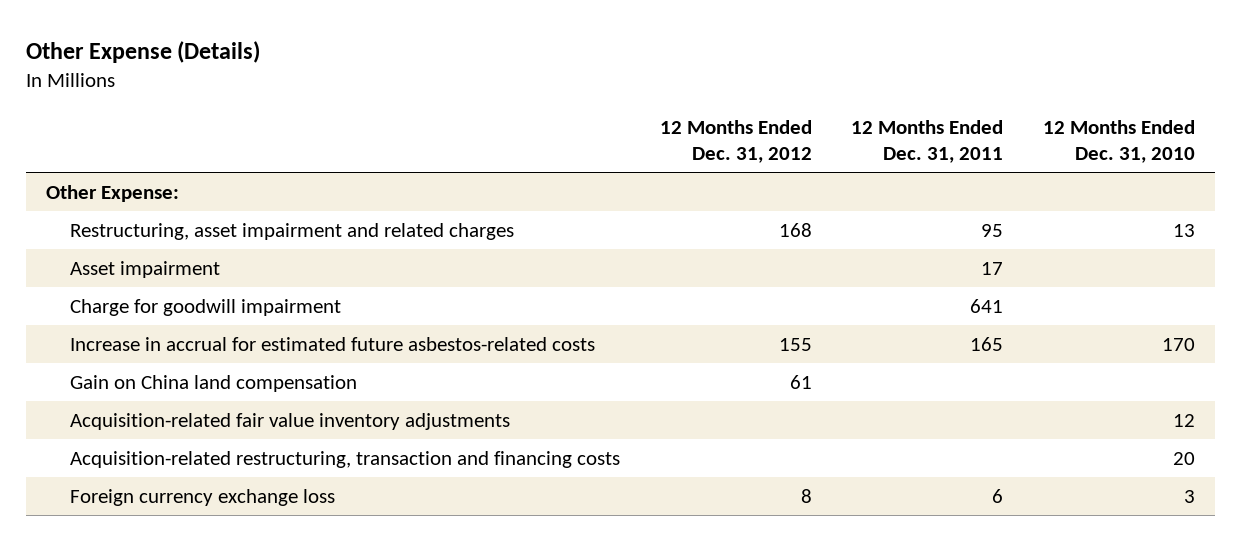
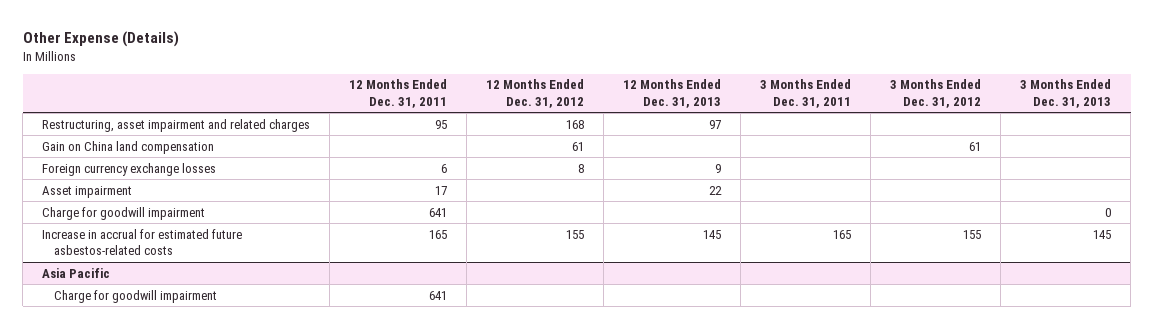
[1042,119,1195,163] 12 Months Ended Dec. 31, 2010 -> none
none -> [623,79,722,109] 12 Months Ended Dec. 31, 2013
none -> [760,79,852,109] 3 Months Ended Dec. 31, 2011
none -> [890,79,982,109] 3 Months Ended Dec. 31, 2012
none -> [1020,79,1112,109] 3 Months Ended Dec. 31, 2013
[46,184,180,202] Other Expense: -> none
[70,374,358,392] Gain on China land compensation -> [42,140,215,154] Gain on China land compensation
none -> [42,162,217,176] Foreign currency exchange losses
[70,412,511,430] Acquisition-related fair value inventory adjustments -> none
[70,450,621,468] Acquisition-related restructuring, transaction and financing costs -> none
[70,488,336,506] Foreign currency exchange loss -> none
none -> [42,267,111,278] Asia Pacific
none -> [54,289,218,303] Charge for goodwill impairment

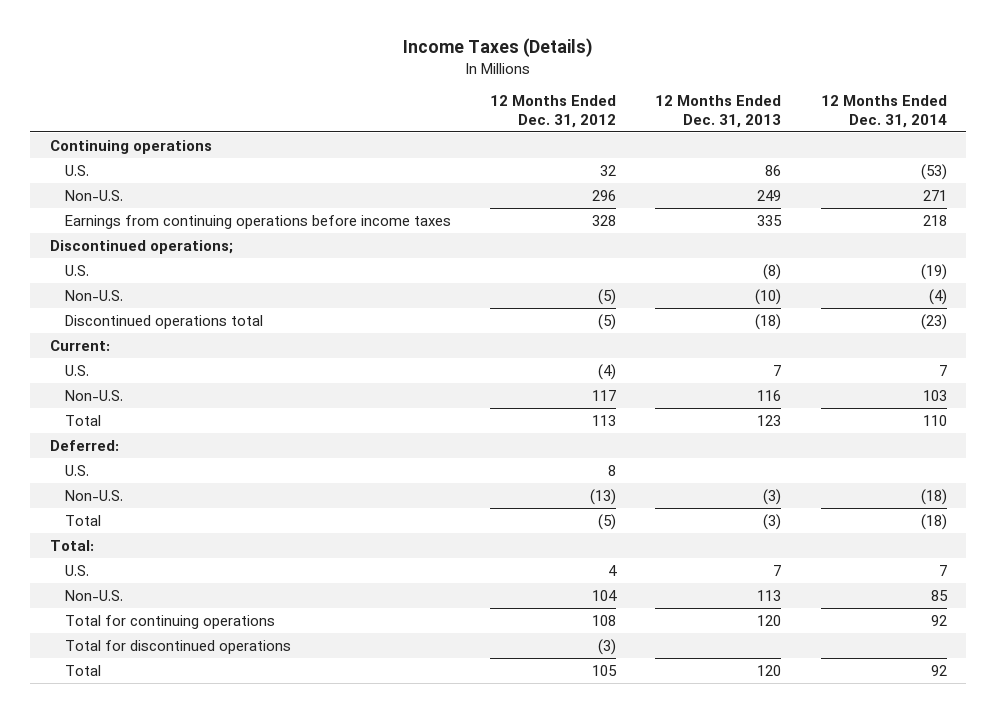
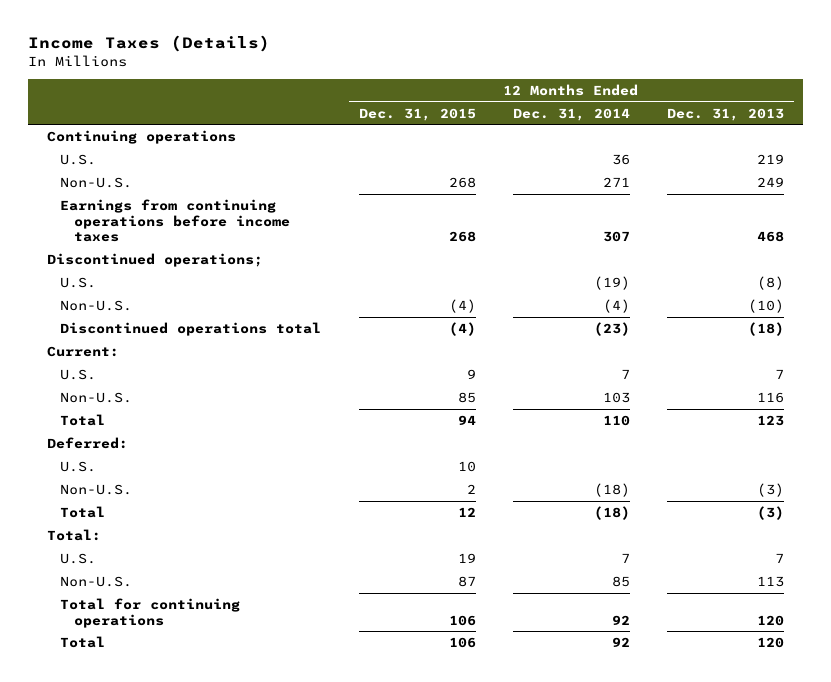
[490,95,617,128] 12 Months Ended Dec. 31, 2012 -> none
none -> [358,107,476,121] Dec. 31, 2015
[765,164,782,176] 86 -> [757,153,785,164] 219
[920,163,947,180] (53) -> [611,153,630,165] 36
[757,214,783,226] 335 -> [757,231,785,243] 468
[922,214,947,226] 218 -> [602,231,630,243] 307
[64,639,291,654] Total for discontinued operations -> none

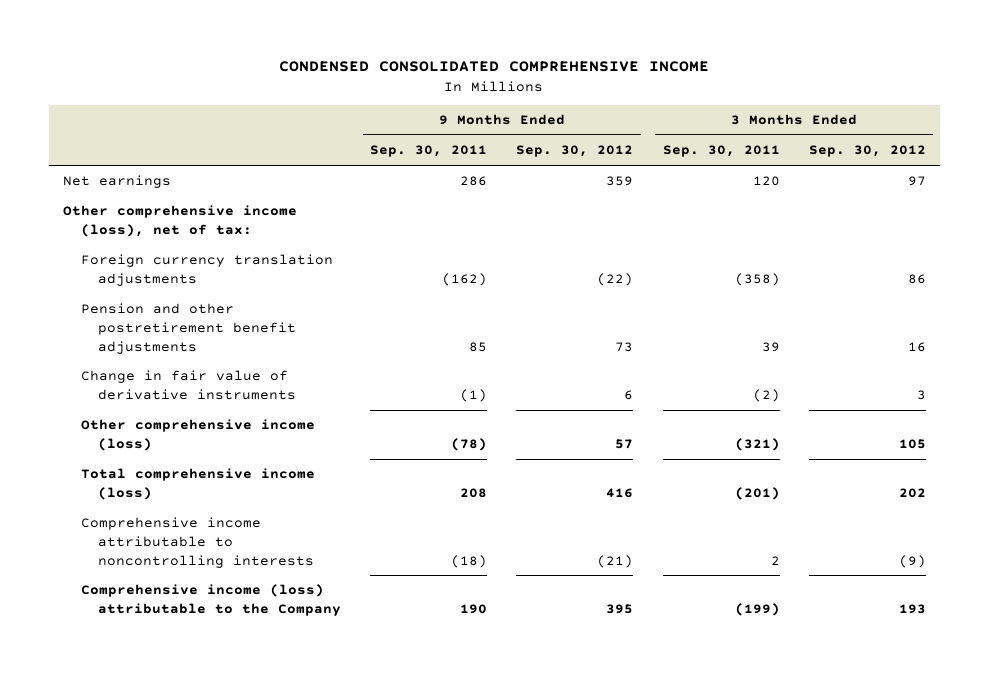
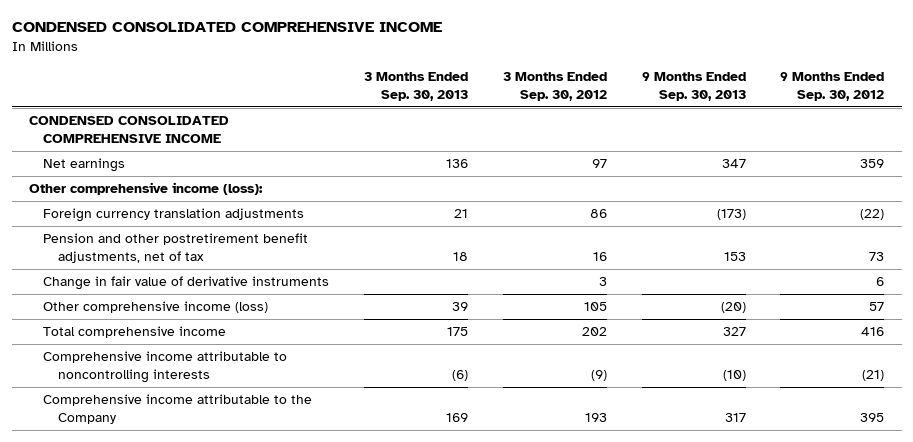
[370,145,488,158] Sep. 30, 2011 -> none
[662,145,780,158] Sep. 30, 2011 -> none
none -> [364,72,469,101] 3 Months Ended Sep. 30, 2013
none -> [641,72,746,101] 9 Months Ended Sep. 30, 2013
none -> [28,116,229,143] CONDENSED CONSOLIDATED COMPREHENSIVE INCOME
[63,205,298,237] Other comprehensive income (loss), net of tax: -> [28,182,263,196] Other comprehensive income (loss):
[80,303,297,354] Pension and other postretirement benefit adjustments -> [43,233,309,263] Pension and other postretirement benefit adjustments, net of tax
[80,468,315,500] Total comprehensive income (loss) -> [43,326,227,339] Total comprehensive income
[80,584,342,616] Comprehensive income (loss) attributable to the Company -> [43,394,313,424] Comprehensive income attributable to the Company

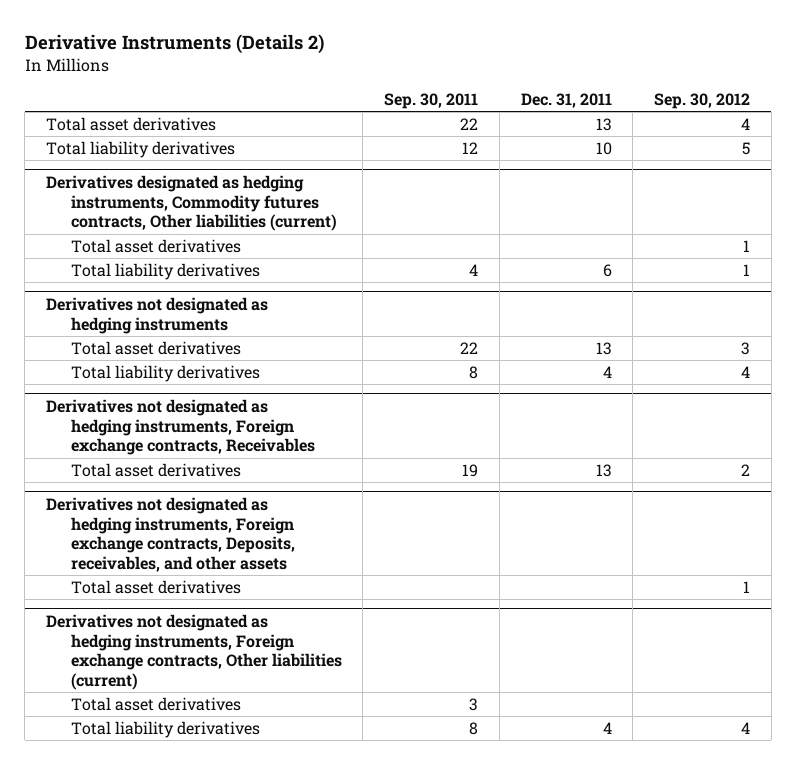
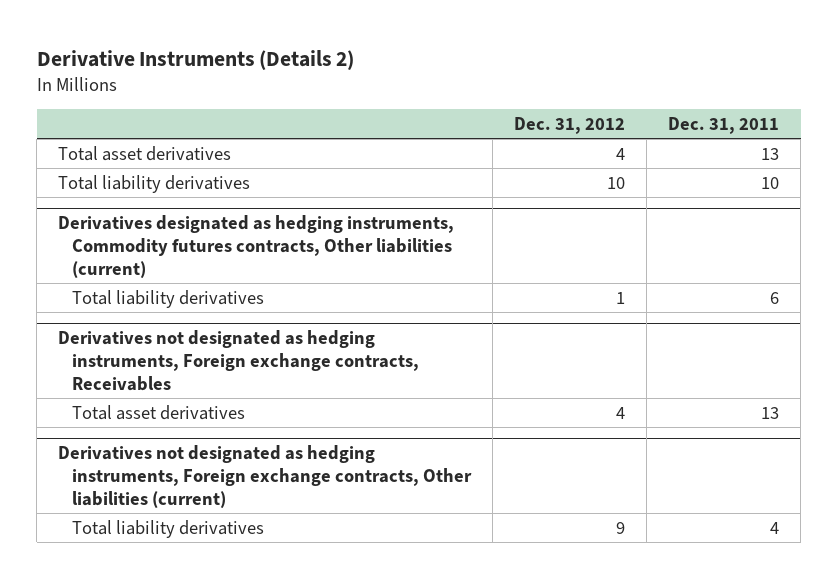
[384,92,479,109] Sep. 30, 2011 -> none
[653,92,750,109] Sep. 30, 2012 -> none
none -> [514,116,626,134] Dec. 31, 2012
[70,238,241,253] Total asset derivatives -> none
[45,296,268,334] Derivatives not designated as hedging instruments -> none
[70,340,241,355] Total asset derivatives -> none
[70,364,260,382] Total liability derivatives -> none
[45,496,295,573] Derivatives not designated as hedging instruments, Foreign exchange contracts, Deposits, receivables, and other assets -> none
[70,579,241,594] Total asset derivatives -> none
[70,696,241,711] Total asset derivatives -> none

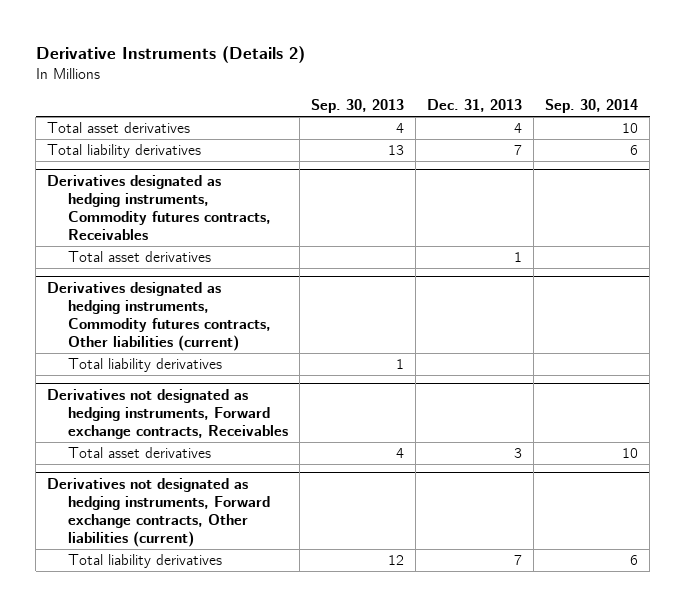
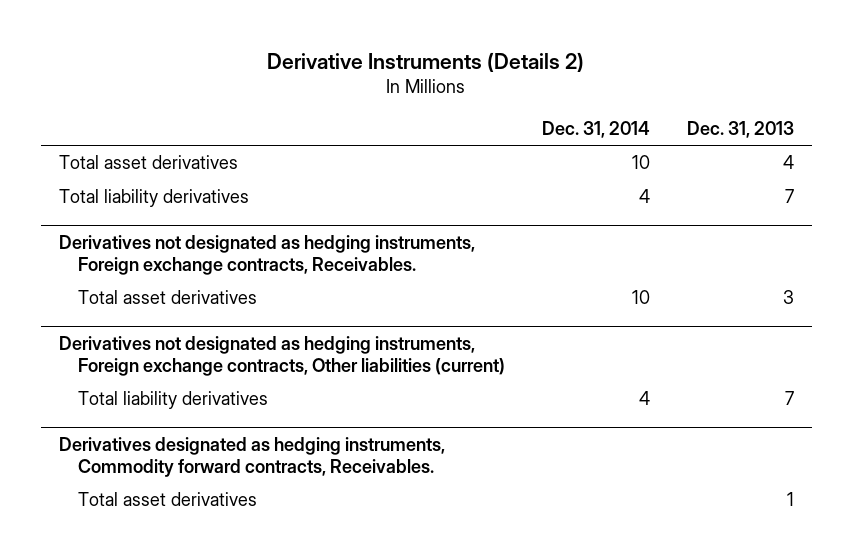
[310,98,404,113] Sep. 30, 2013 -> none
[544,98,638,113] Sep. 30, 2014 -> none
none -> [541,121,650,139] Dec. 31, 2014
[47,175,271,240] Derivatives designated as hedging instruments, Commodity futures contracts, Receivables -> none
[67,251,211,263] Total asset derivatives -> none
[47,282,271,351] Derivatives designated as hedging instruments, Commodity futures contracts, Other liabilities (current) -> none
[67,358,222,373] Total liability derivatives -> none
[47,389,288,440] Derivatives not designated as hedging instruments, Forward exchange contracts, Receivables -> [59,234,476,276] Derivatives not designated as hedging instruments, Foreign exchange contracts, Receivables.
[47,478,270,547] Derivatives not designated as hedging instruments, Forward exchange contracts, Other liabilities (current) -> [59,335,506,377] Derivatives not designated as hedging instruments, Foreign exchange contracts, Other liabilities (current)
none -> [59,436,446,478] Derivatives designated as hedging instruments, Commodity forward contracts, Receivables.
none -> [78,492,258,507] Total asset derivatives

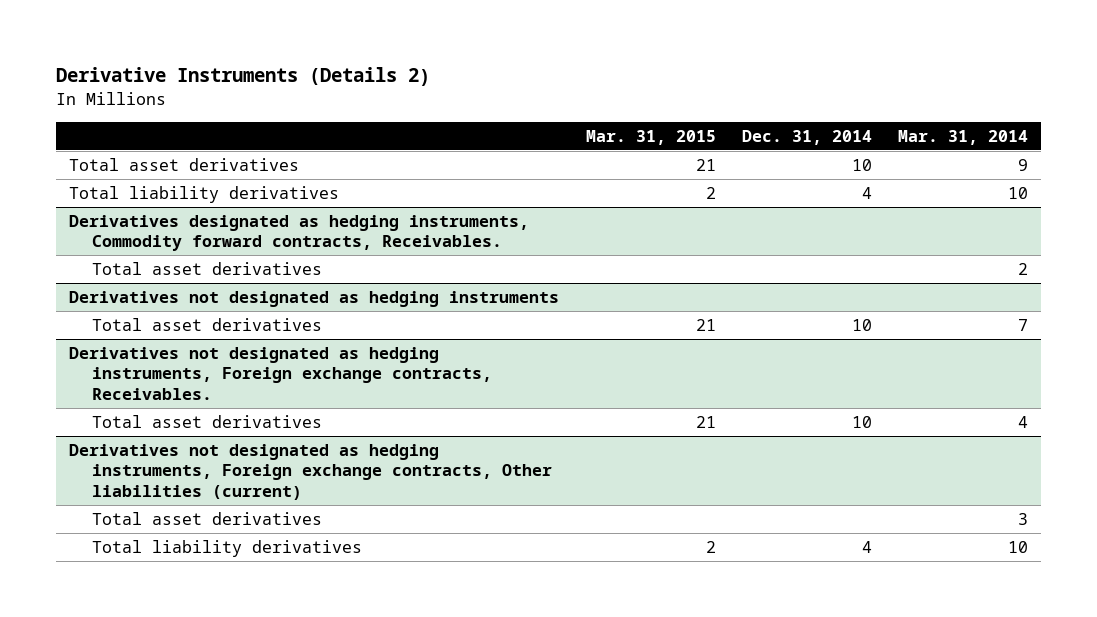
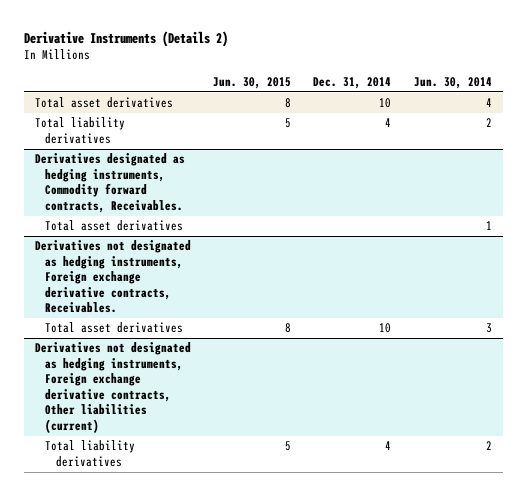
[585,129,716,145] Mar. 31, 2015 -> none
[897,129,1028,145] Mar. 31, 2014 -> none
none -> [213,77,292,90] Jun. 30, 2015
none -> [413,77,492,90] Jun. 30, 2014
[69,291,560,308] Derivatives not designated as hedging instruments -> none
[92,318,323,332] Total asset derivatives -> none
[69,347,493,400] Derivatives not designated as hedging instruments, Foreign exchange contracts, Receivables. -> [34,240,191,314] Derivatives not designated as hedging instruments, Foreign exchange derivative contracts, Receivables.
[92,512,323,526] Total asset derivatives -> none
[69,444,553,500] Derivatives not designated as hedging instruments, Foreign exchange contracts, Other liabilities (current) -> [34,342,191,433] Derivatives not designated as hedging instruments, Foreign exchange derivative contracts, Other liabilities (current)

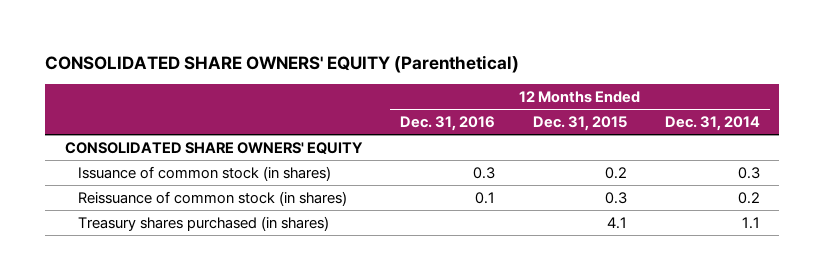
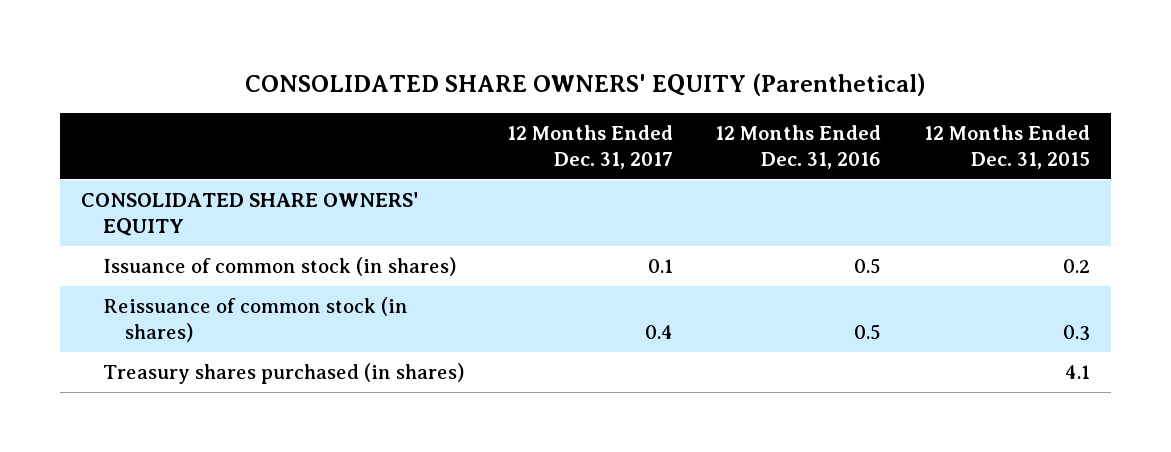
[665,115,761,131] Dec. 31, 2014 -> none
none -> [506,124,673,169] 12 Months Ended Dec. 31, 2017
[472,166,495,179] 0.3 -> [854,257,882,274] 0.5
[474,191,495,204] 0.1 -> [854,324,882,341] 0.5

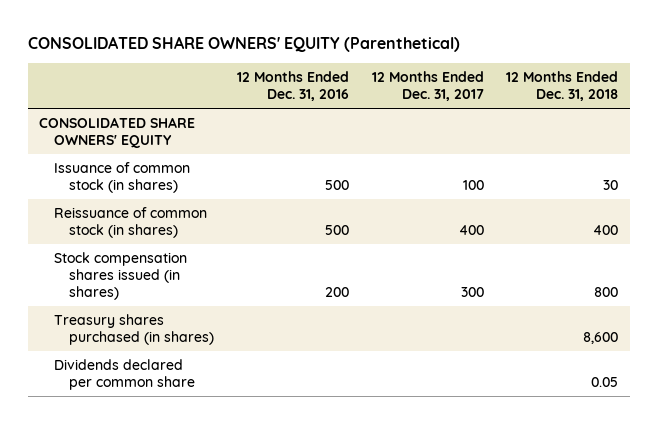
[923,124,1090,169] 12 Months Ended Dec. 31, 2015 -> none
none -> [506,70,619,102] 12 Months Ended Dec. 31, 2018
[647,258,673,273] 0.1 -> [462,180,484,191] 100
[854,257,882,274] 0.5 -> [324,180,349,191] 500
[644,325,673,340] 0.4 -> [458,225,484,236] 400
[854,324,882,341] 0.5 -> [324,225,349,236] 500
none -> [54,251,188,301] Stock compensation shares issued (in shares)
none -> [54,358,196,391] Dividends declared per common share

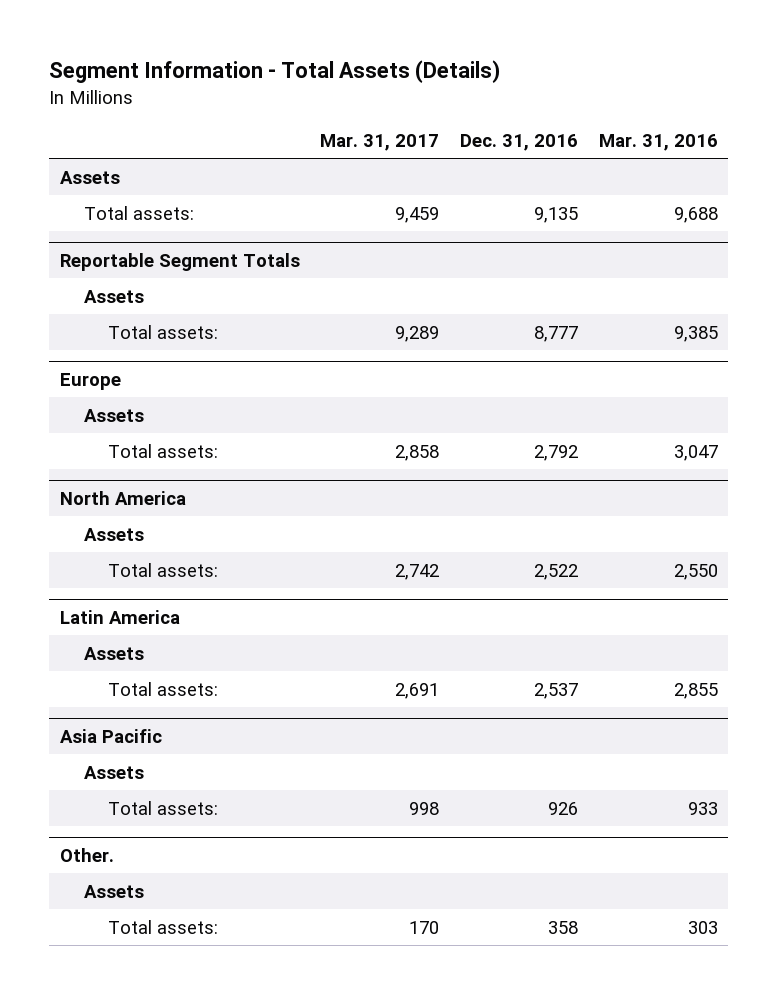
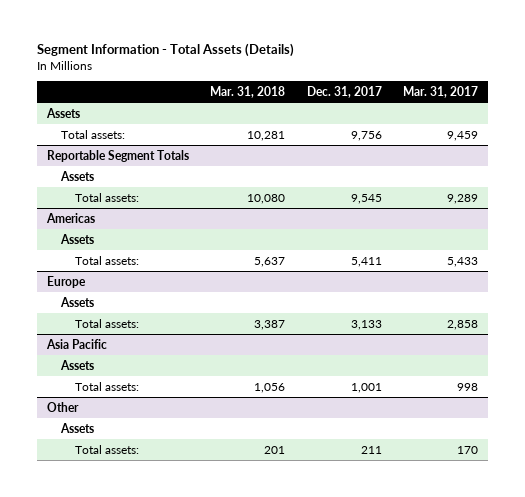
[460,133,579,151] Dec. 31, 2016 -> none
[598,133,718,151] Mar. 31, 2016 -> none
none -> [210,85,286,98] Mar. 31, 2018
none -> [306,85,382,98] Dec. 31, 2017
none -> [46,212,96,223] Americas
none -> [60,233,95,244] Assets
none -> [75,255,140,265] Total assets:
[59,490,186,505] North America -> none
[83,527,144,541] Assets -> none
[107,562,218,577] Total assets: -> none
[59,609,180,624] Latin America -> none
[83,646,144,660] Assets -> none
[107,681,218,696] Total assets: -> none
[59,847,114,862] Other. -> [47,401,80,412] Other

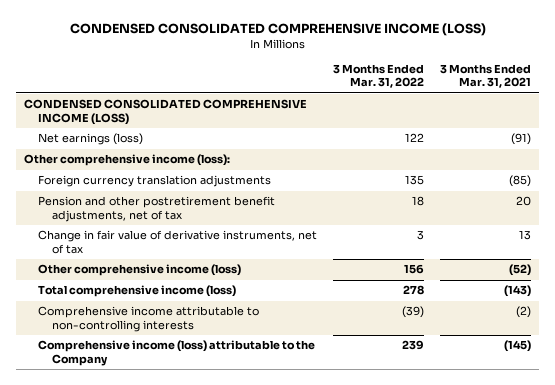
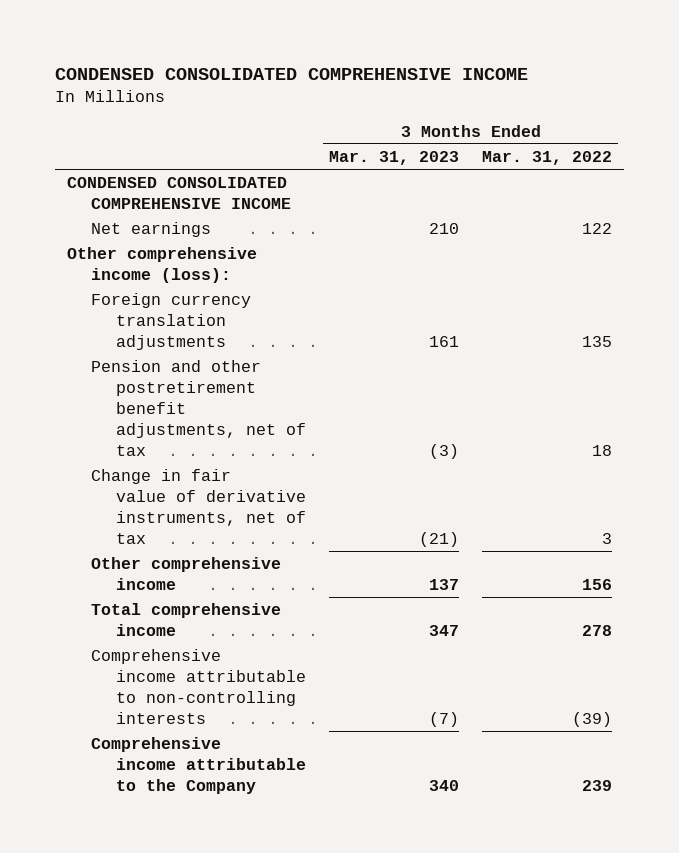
[69,22,486,36] CONDENSED CONSOLIDATED COMPREHENSIVE INCOME (LOSS) -> [55,68,529,81] CONDENSED CONSOLIDATED COMPREHENSIVE INCOME
[440,64,532,89] 3 Months Ended Mar. 31, 2021 -> none
none -> [329,150,460,165] Mar. 31, 2023
[23,99,307,125] CONDENSED CONSOLIDATED COMPREHENSIVE INCOME (LOSS) -> [66,176,292,209] CONDENSED CONSOLIDATED COMPREHENSIVE INCOME
[37,133,143,146] Net earnings (loss) -> [91,221,212,237] Net earnings
[37,264,241,277] Other comprehensive income (loss) -> [91,556,282,590] Other comprehensive income
[37,285,236,298] Total comprehensive income (loss) -> [91,602,282,636] Total comprehensive income
[37,340,315,366] Comprehensive income (loss) attributable to the Company -> [91,736,306,794] Comprehensive income attributable to the Company

